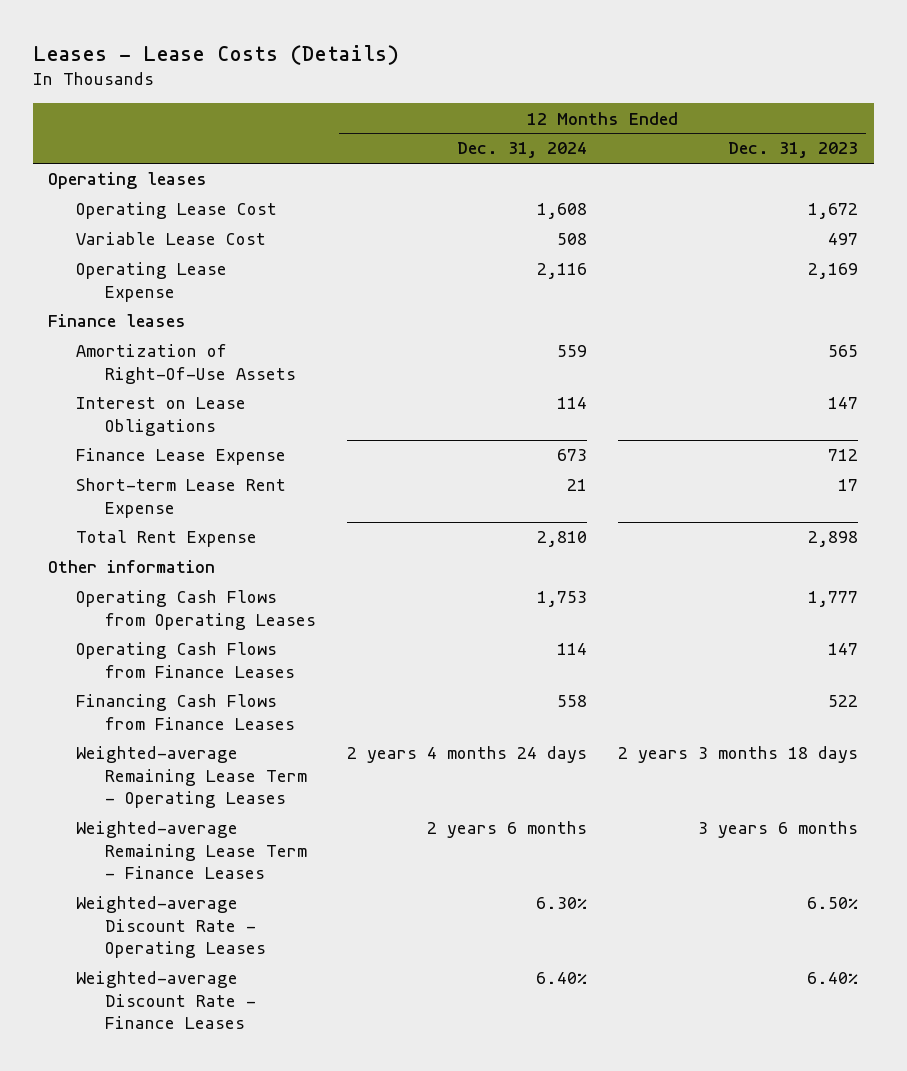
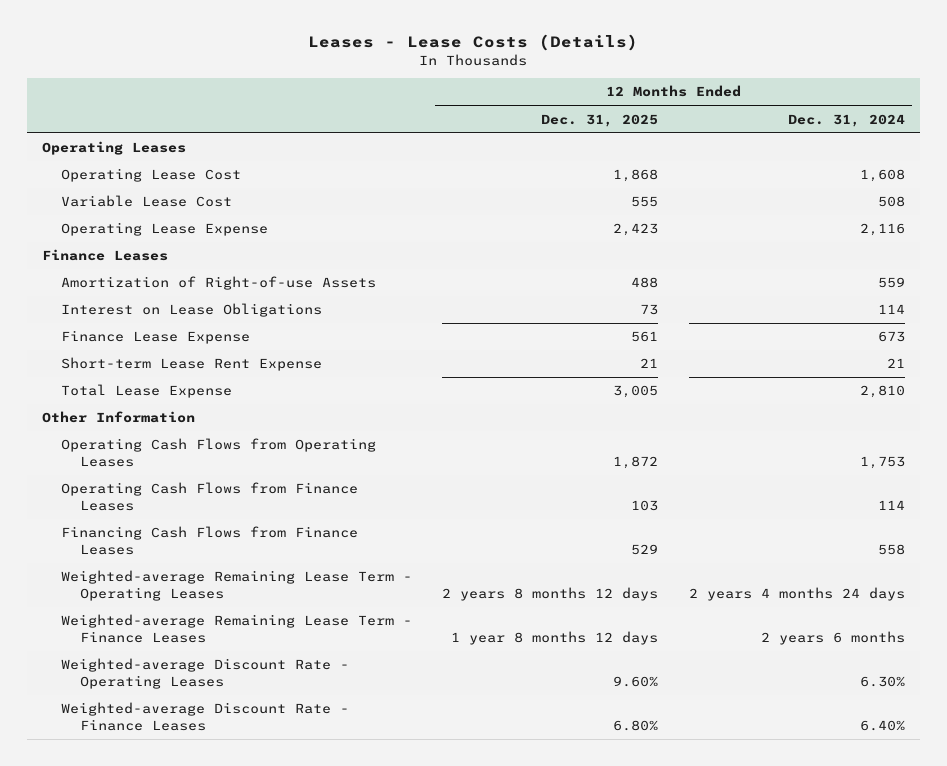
[728,142,859,159] Dec. 31, 2023 -> none
none -> [541,113,659,127] Dec. 31, 2025
[48,172,208,190] Operating leases -> [42,141,187,156] Operating Leases
[48,314,187,328] Finance leases -> [42,249,169,262] Finance Leases
[76,344,296,384] Amortization of Right-Of-Use Assets -> [60,276,376,291] Amortization of Right-of-use Assets
[76,530,258,548] Total Rent Expense -> [60,384,232,399] Total Lease Expense
[48,560,216,574] Other information -> [42,411,196,424] Other Information

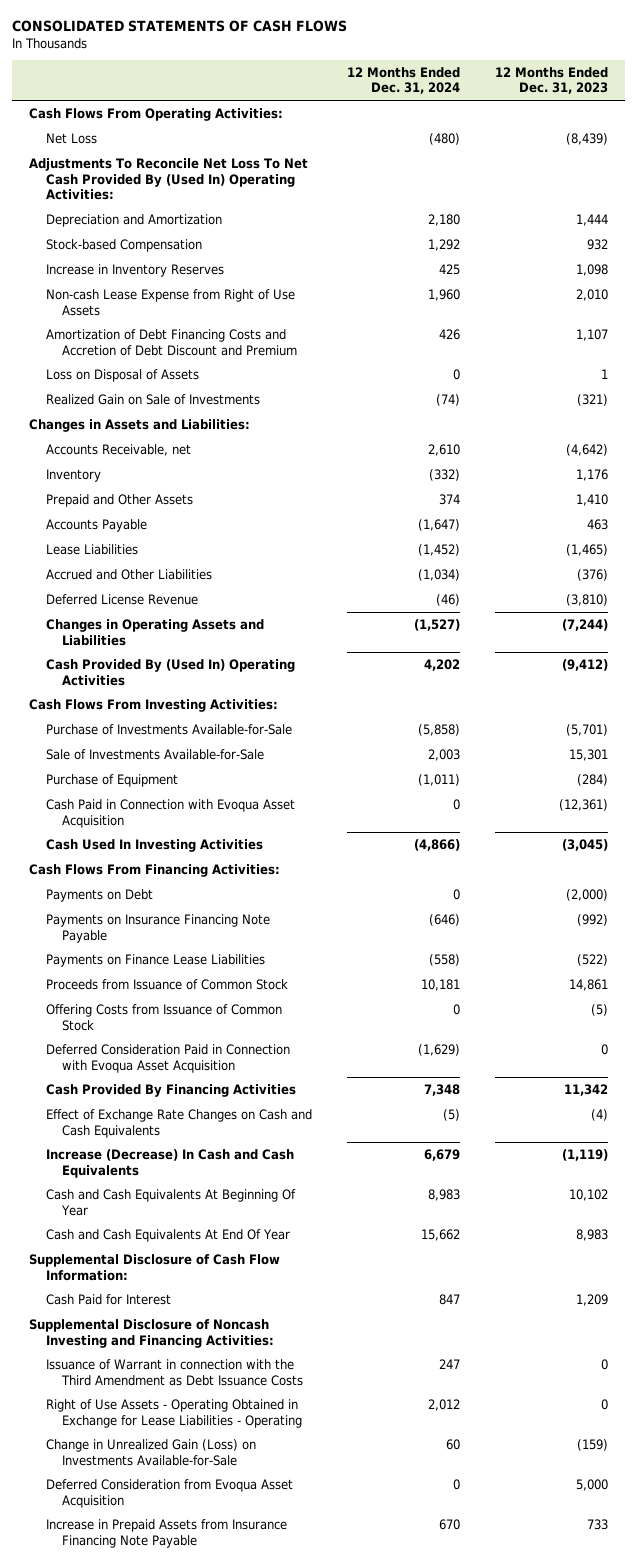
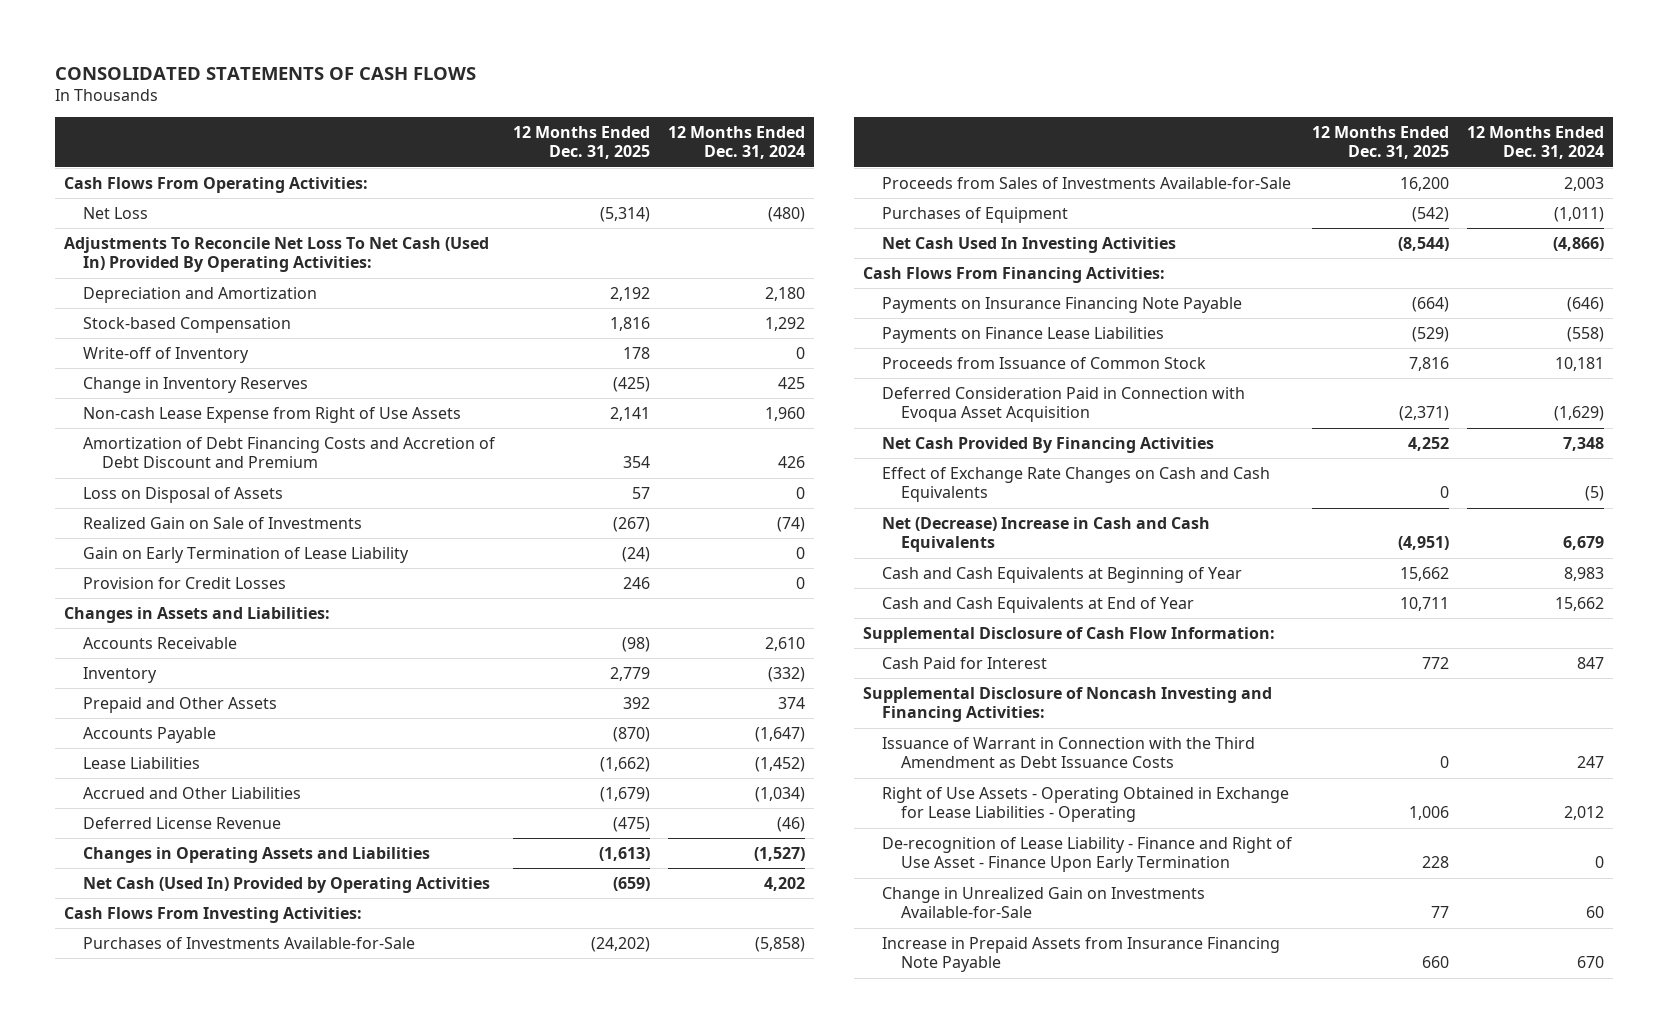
[494,66,608,95] 12 Months Ended Dec. 31, 2023 -> none
none -> [513,125,651,160] 12 Months Ended Dec. 31, 2025
[29,157,309,201] Adjustments To Reconcile Net Loss To Net Cash Provided By (Used In) Operating Activities: -> [63,236,489,273] Adjustments To Reconcile Net Loss To Net Cash (Used In) Provided By Operating Activities:
none -> [83,346,250,363] Write-off of Inventory
[45,263,224,277] Increase in Inventory Reserves -> [83,376,309,393] Change in Inventory Reserves
none -> [83,546,410,563] Gain on Early Termination of Lease Liability
none -> [83,576,287,589] Provision for Credit Losses
[45,443,191,456] Accounts Receivable, net -> [83,636,238,649] Accounts Receivable
[45,658,295,686] Cash Provided By (Used In) Operating Activities -> [83,876,491,893] Net Cash (Used In) Provided by Operating Activities
[45,798,295,828] Cash Paid in Connection with Evoqua Asset Acquisition -> none
[45,723,292,735] Purchase of Investments Available-for-Sale -> [83,936,416,949] Purchases of Investments Available-for-Sale
[45,748,264,760] Sale of Investments Available-for-Sale -> [882,176,1292,189] Proceeds from Sales of Investments Available-for-Sale
[45,773,178,787] Purchase of Equipment -> [882,206,1069,223] Purchases of Equipment
[45,838,263,852] Cash Used In Investing Activities -> [882,236,1177,253] Net Cash Used In Investing Activities
[45,888,153,902] Payments on Debt -> none
[45,1003,282,1031] Offering Costs from Issuance of Common Stock -> none
[45,1083,296,1097] Cash Provided By Financing Activities -> [882,436,1215,453] Net Cash Provided By Financing Activities
[45,1148,294,1178] Increase (Decrease) In Cash and Cash Equivalents -> [882,516,1211,553] Net (Decrease) Increase in Cash and Cash Equivalents
[45,1188,296,1216] Cash and Cash Equivalents At Beginning Of Year -> [882,566,1243,583] Cash and Cash Equivalents at Beginning of Year
[45,1228,290,1242] Cash and Cash Equivalents At End Of Year -> [882,596,1195,613] Cash and Cash Equivalents at End of Year
[45,1358,303,1386] Issuance of Warrant in connection with the Third Amendment as Debt Issuance Costs -> [882,736,1256,769] Issuance of Warrant in Connection with the Third Amendment as Debt Issuance Costs
[45,1478,293,1508] Deferred Consideration from Evoqua Asset Acquisition -> none
none -> [882,836,1294,873] De-recognition of Lease Liability - Finance and Right of Use Asset - Finance Upon Early Termination
[45,1438,256,1466] Change in Unrealized Gain (Loss) on Investments Available-for-Sale -> [882,886,1206,919] Change in Unrealized Gain on Investments Available-for-Sale

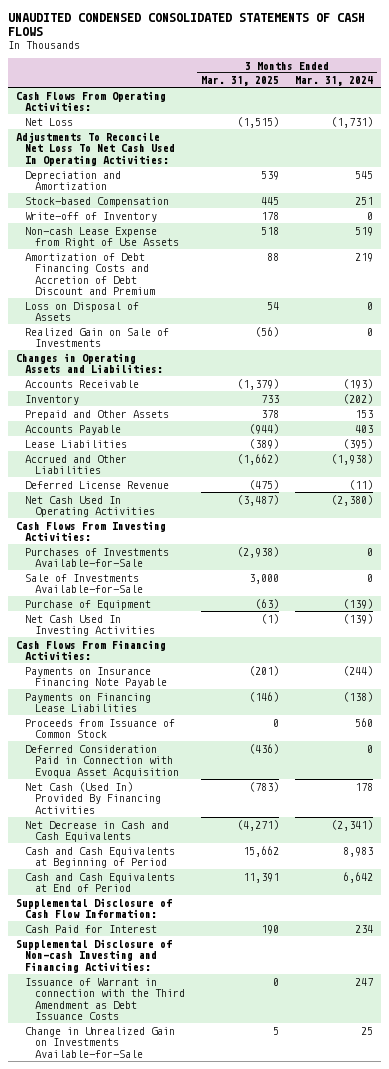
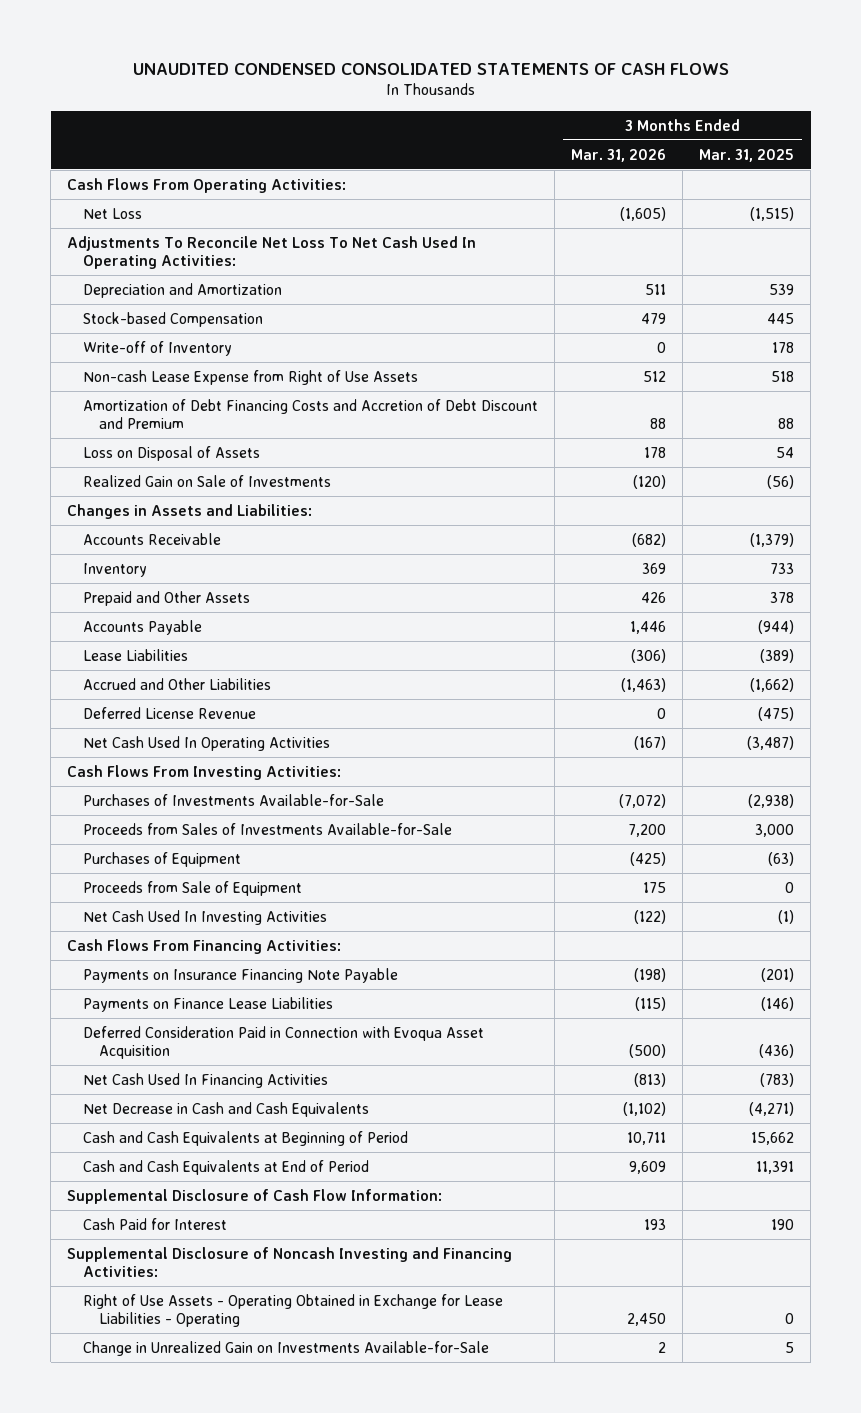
[294,76,373,87] Mar. 31, 2024 -> none
none -> [571,148,667,162] Mar. 31, 2026
[15,352,164,374] Changes in Operating Assets and Liabilities: -> [67,503,313,519] Changes in Assets and Liabilities:
[25,573,143,594] Sale of Investments Available-for-Sale -> [83,822,453,835] Proceeds from Sales of Investments Available-for-Sale
[25,599,152,610] Purchase of Equipment -> [83,851,242,867] Purchases of Equipment
none -> [83,880,303,896] Proceeds from Sale of Equipment
[25,718,176,739] Proceeds from Issuance of Common Stock -> none
[25,692,152,713] Payments on Financing Lease Liabilities -> [83,996,334,1012] Payments on Finance Lease Liabilities
[25,781,161,814] Net Cash (Used In) Provided By Financing Activities -> [83,1072,329,1088] Net Cash Used In Financing Activities
[25,977,185,1021] Issuance of Warrant in connection with the Third Amendment as Debt Issuance Costs -> none
[15,938,172,973] Supplemental Disclosure of Non-cash Investing and Financing Activities: -> [67,1246,513,1277] Supplemental Disclosure of Noncash Investing and Financing Activities:
none -> [83,1293,504,1327] Right of Use Assets - Operating Obtained in Exchange for Lease Liabilities - Operating

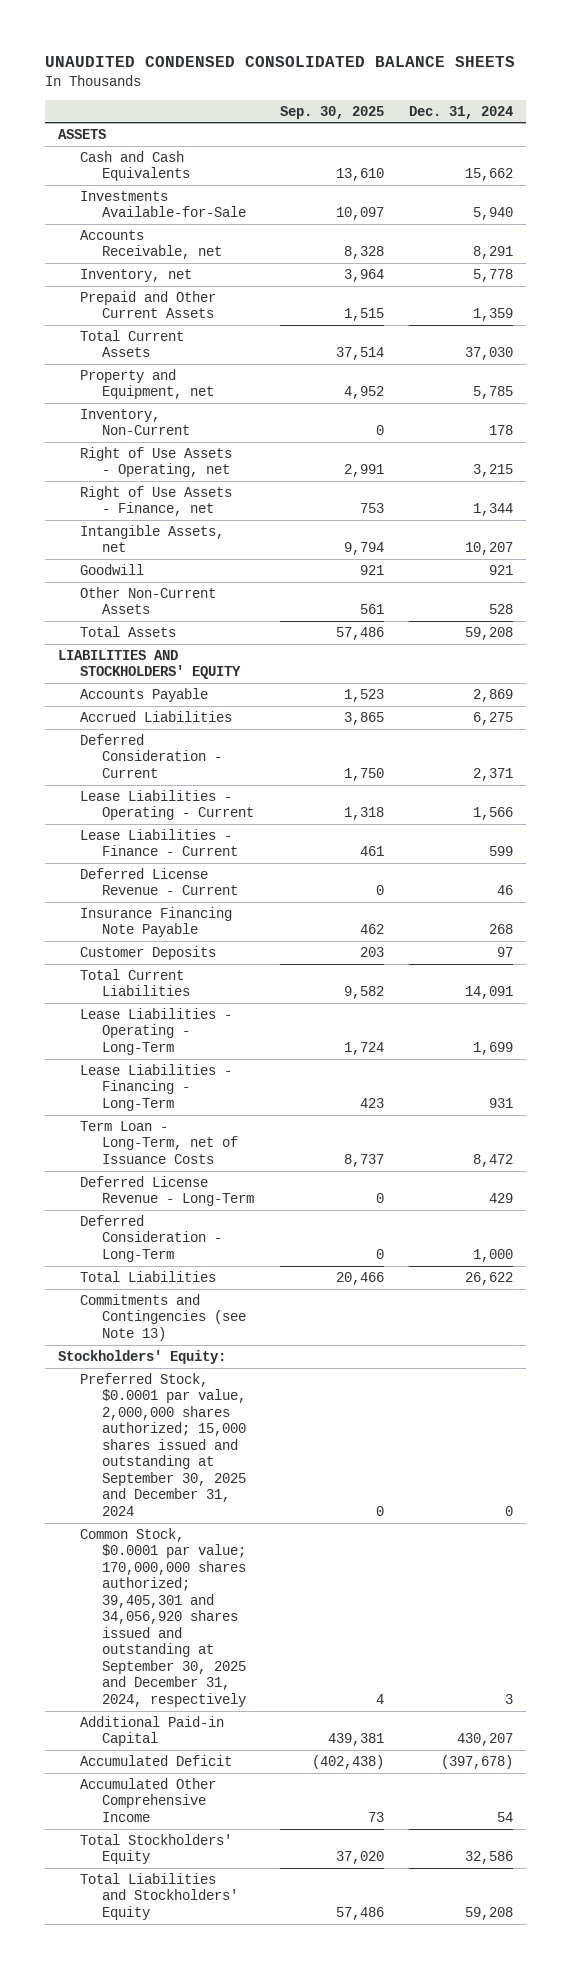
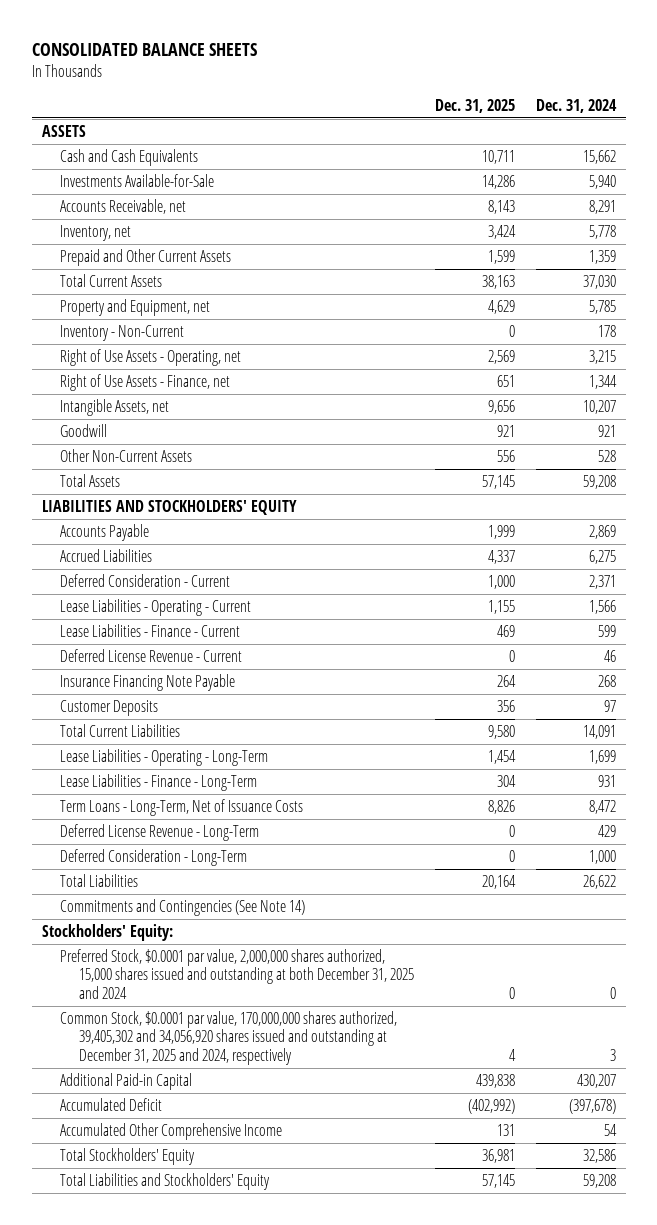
[44,55,515,67] UNAUDITED CONDENSED CONSOLIDATED BALANCE SHEETS -> [31,42,257,56] CONSOLIDATED BALANCE SHEETS
[279,105,384,119] Sep. 30, 2025 -> none
none -> [434,98,515,113] Dec. 31, 2025
[79,408,190,436] Inventory, Non-Current -> [60,324,185,341] Inventory - Non-Current
[79,1063,232,1111] Lease Liabilities - Financing - Long-Term -> [60,773,258,791] Lease Liabilities - Finance - Long-Term
[79,1120,238,1164] Term Loan - Long-Term, net of Issuance Costs -> [60,798,304,816] Term Loans - Long-Term, Net of Issuance Costs
[79,1293,246,1341] Commitments and Contingencies (see Note 13) -> [60,898,306,916] Commitments and Contingencies (See Note 14)
[79,1372,246,1516] Preferred Stock, $0.0001 par value, 2,000,000 shares authorized; 15,000 shares issued and outstanding at September 30, 2025 and December 31, 2024 -> [60,948,415,999] Preferred Stock, $0.0001 par value, 2,000,000 shares authorized, 15,000 shares issued and outstanding at both December 31, 2025 and 2024
[79,1527,246,1707] Common Stock, $0.0001 par value; 170,000,000 shares authorized; 39,405,301 and 34,056,920 shares issued and outstanding at September 30, 2025 and December 31, 2024, respectively -> [60,1010,398,1065] Common Stock, $0.0001 par value, 170,000,000 shares authorized, 39,405,302 and 34,056,920 shares issued and outstanding at December 31, 2025 and 2024, respectively

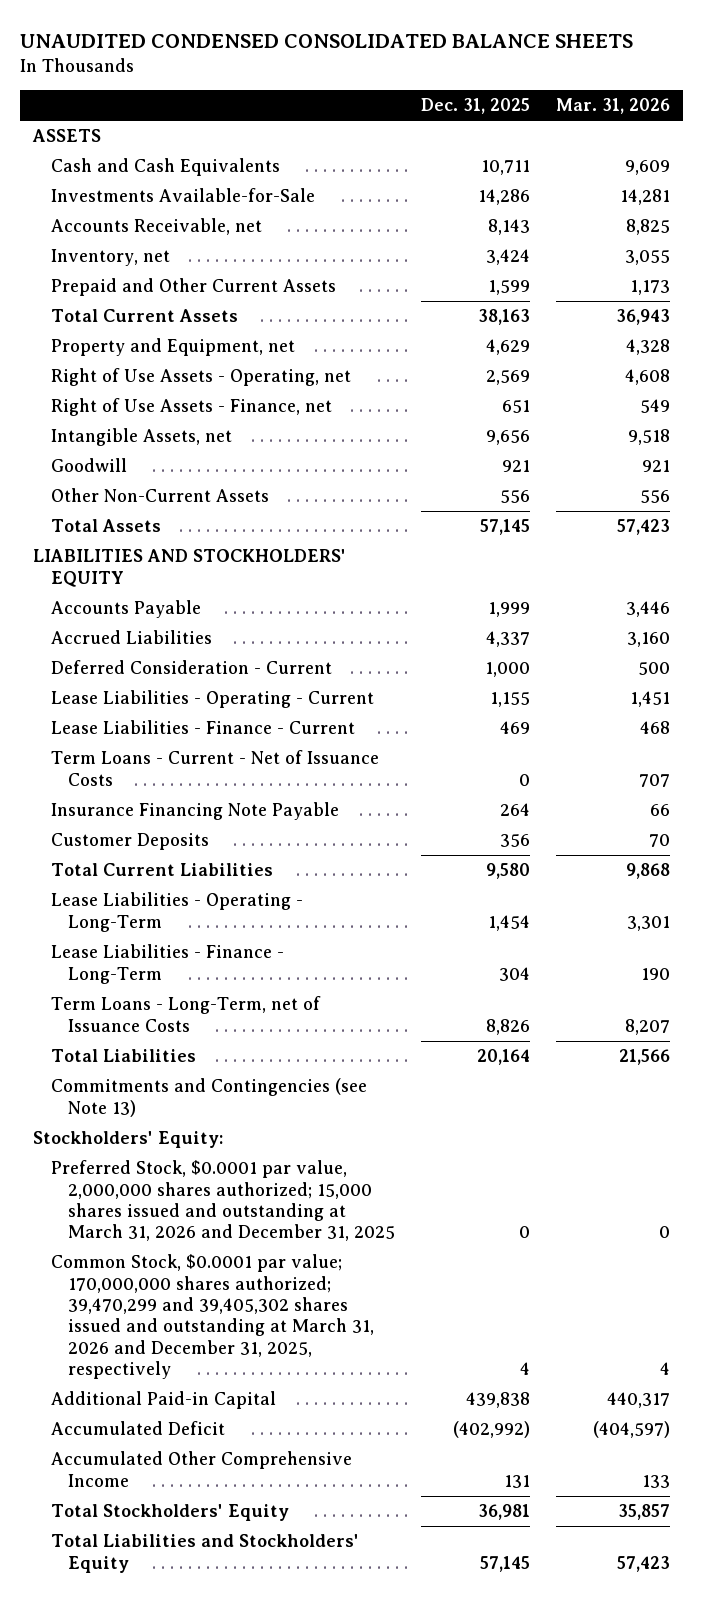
[31,42,257,56] CONSOLIDATED BALANCE SHEETS -> [20,34,634,49] UNAUDITED CONDENSED CONSOLIDATED BALANCE SHEETS
[535,98,617,113] Dec. 31, 2024 -> none
none -> [555,98,670,115] Mar. 31, 2026
[60,324,185,341] Inventory - Non-Current -> none
[60,648,243,662] Deferred License Revenue - Current -> none
none -> [50,750,379,786] Term Loans - Current - Net of Issuance Costs
[60,823,260,841] Deferred License Revenue - Long-Term -> none
[60,848,248,866] Deferred Consideration - Long-Term -> none
[60,798,304,816] Term Loans - Long-Term, Net of Issuance Costs -> [50,996,321,1032] Term Loans - Long-Term, net of Issuance Costs
[60,898,306,916] Commitments and Contingencies (See Note 14) -> [50,1078,367,1117] Commitments and Contingencies (see Note 13)
[60,948,415,999] Preferred Stock, $0.0001 par value, 2,000,000 shares authorized, 15,000 shares issued and outstanding at both December 31, 2025 and 2024 -> [50,1160,396,1242] Preferred Stock, $0.0001 par value, 2,000,000 shares authorized; 15,000 shares issued and outstanding at March 31, 2026 and December 31, 2025
[60,1010,398,1065] Common Stock, $0.0001 par value, 170,000,000 shares authorized, 39,405,302 and 34,056,920 shares issued and outstanding at December 31, 2025 and 2024, respectively -> [50,1254,375,1380] Common Stock, $0.0001 par value; 170,000,000 shares authorized; 39,470,299 and 39,405,302 shares issued and outstanding at March 31, 2026 and December 31, 2025, respectively

